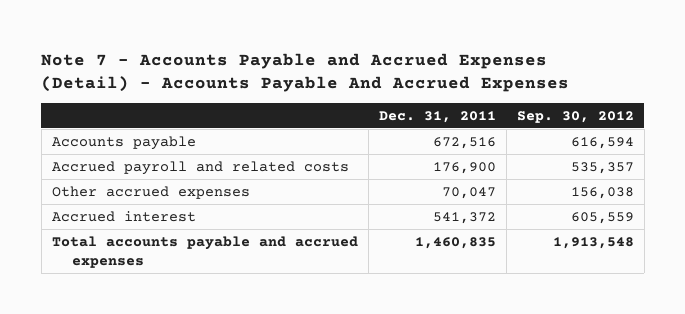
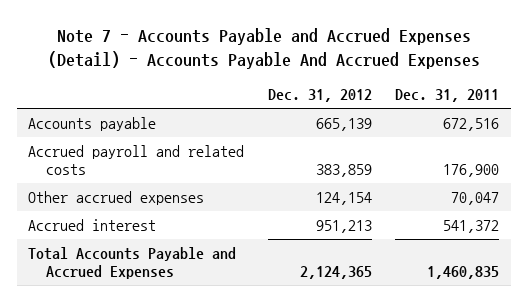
[516,110,634,123] Sep. 30, 2012 -> none
none -> [267,89,372,103] Dec. 31, 2012
[51,235,358,269] Total accounts payable and accrued expenses -> [28,246,237,279] Total Accounts Payable and Accrued Expenses

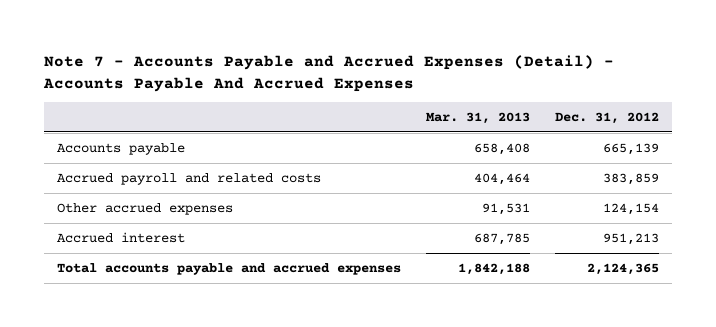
[395,89,500,103] Dec. 31, 2011 -> none
none -> [426,111,531,124] Mar. 31, 2013
[28,246,237,279] Total Accounts Payable and Accrued Expenses -> [56,262,401,275] Total accounts payable and accrued expenses

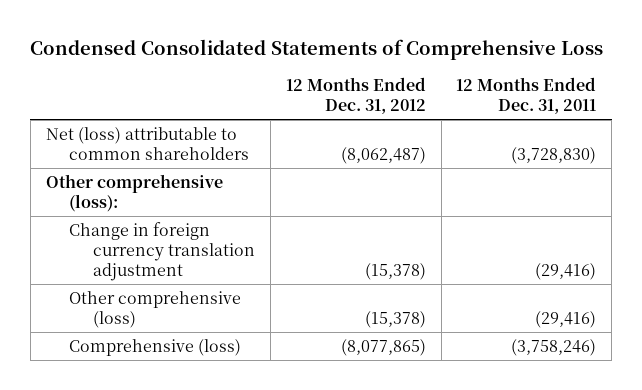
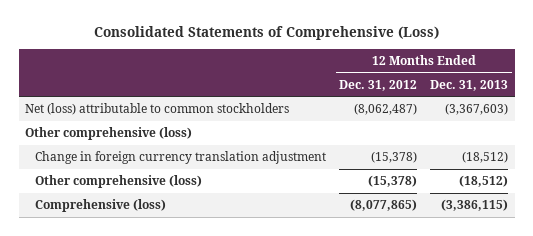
[30,39,604,61] Condensed Consolidated Statements of Comprehensive Loss -> [93,25,439,40] Consolidated Statements of Comprehensive (Loss)
[456,77,597,115] 12 Months Ended Dec. 31, 2011 -> none
none -> [430,79,509,91] Dec. 31, 2013
[45,126,250,160] Net (loss) attributable to common shareholders -> [25,103,290,116] Net (loss) attributable to common stockholders
[45,173,223,212] Other comprehensive (loss): -> [25,127,193,141] Other comprehensive (loss)

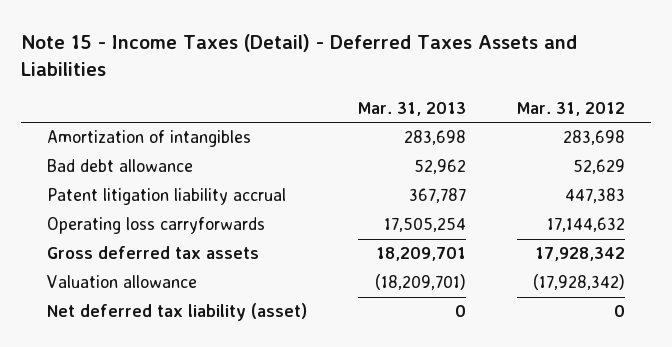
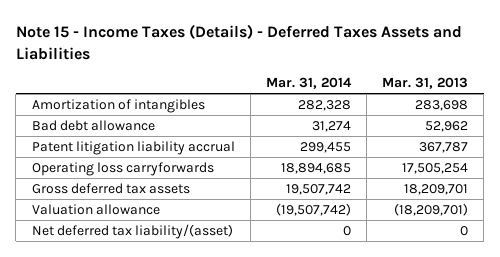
[21,33,578,76] Note 15 - Income Taxes (Detail) - Deferred Taxes Assets and Liabilities -> [15,24,462,60] Note 15 - Income Taxes (Details) - Deferred Taxes Assets and Liabilities
[517,101,626,116] Mar. 31, 2012 -> none
none -> [265,77,352,90] Mar. 31, 2014
[47,303,308,322] Net deferred tax liability (asset) -> [31,223,233,239] Net deferred tax liability/(asset)

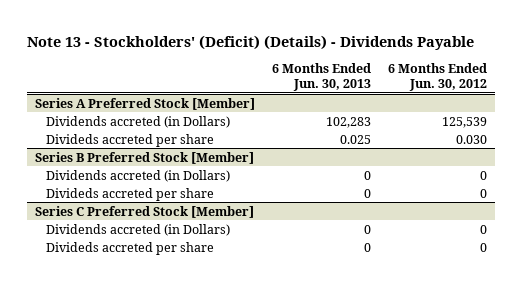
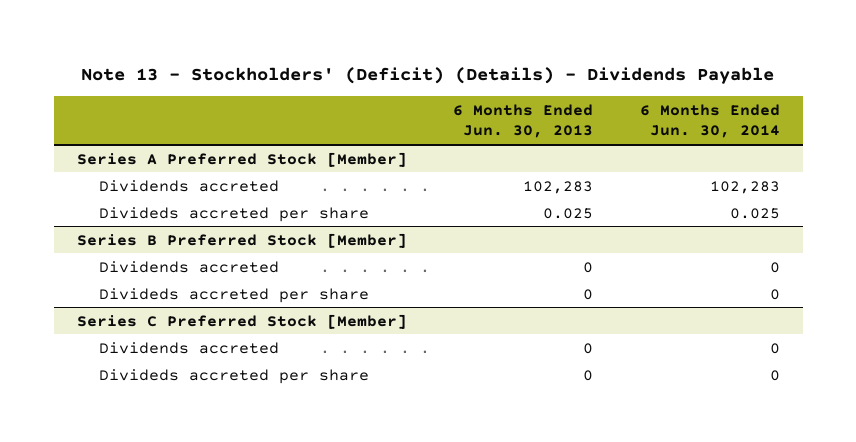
[387,63,487,92] 6 Months Ended Jun. 30, 2012 -> none
none -> [639,103,780,139] 6 Months Ended Jun. 30, 2014
[45,115,230,128] Dividends accreted (in Dollars) -> [99,179,280,192] Dividends accreted
[45,169,230,182] Dividends accreted (in Dollars) -> [99,260,280,273] Dividends accreted
[45,223,230,236] Dividends accreted (in Dollars) -> [99,341,280,354] Dividends accreted

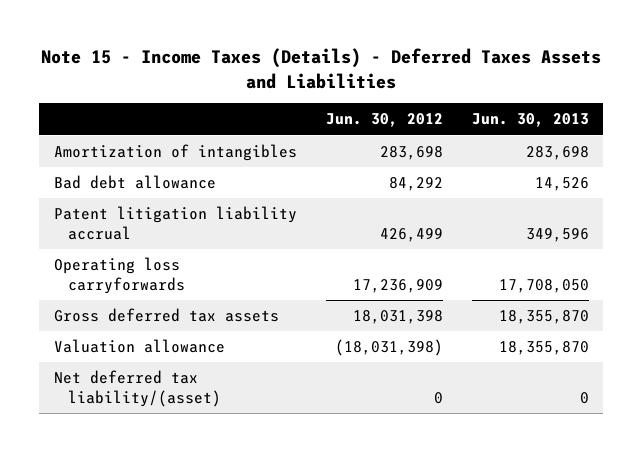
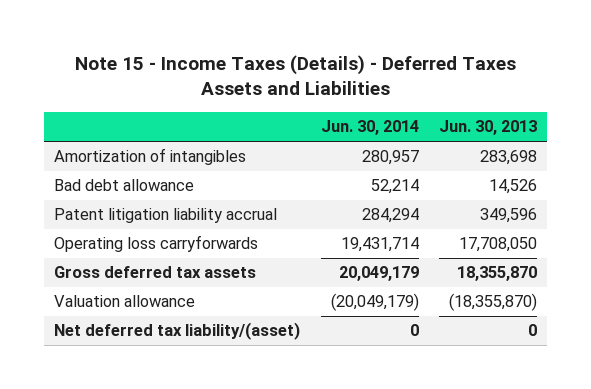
[325,113,443,128] Jun. 30, 2012 -> none
none -> [320,120,419,136] Jun. 30, 2014
[498,341,589,356] 18,355,870 -> [448,293,537,312] (18,355,870)

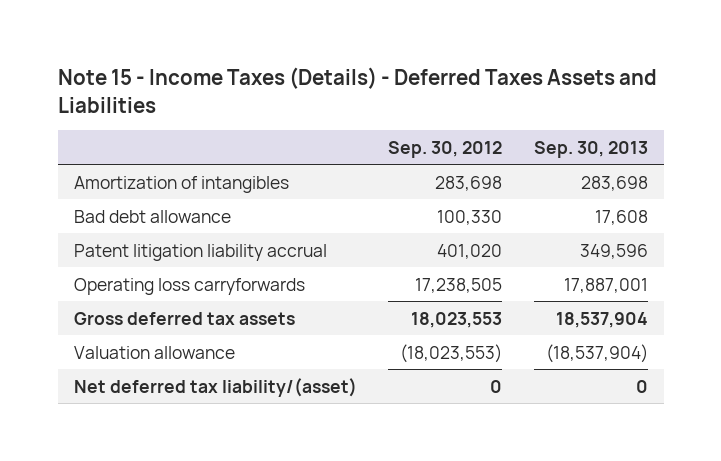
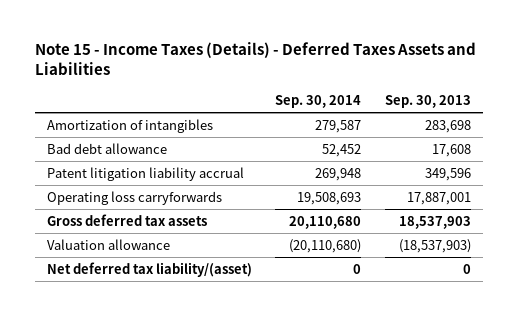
[388,140,503,158] Sep. 30, 2012 -> none
none -> [275,95,362,109] Sep. 30, 2014
[555,311,648,328] 18,537,904 -> [399,215,472,229] 18,537,903
[545,343,648,363] (18,537,904) -> [399,238,472,253] (18,537,903)

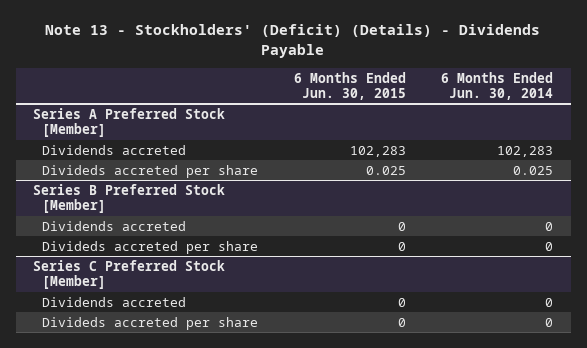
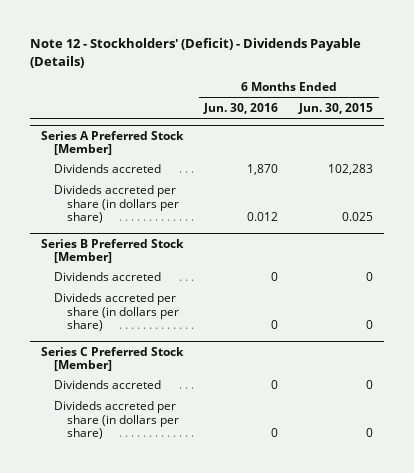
[45,24,541,59] Note 13 - Stockholders' (Deficit) (Details) - Dividends Payable -> [30,37,362,68] Note 12 - Stockholders' (Deficit) - Dividends Payable (Details)
[441,71,554,100] 6 Months Ended Jun. 30, 2014 -> none
none -> [203,103,279,115] Jun. 30, 2016
[42,164,259,178] Divideds accreted per share -> [53,185,179,223] Divideds accreted per share (in dollars per share)
[42,240,259,254] Divideds accreted per share -> [53,293,179,331] Divideds accreted per share (in dollars per share)
[42,316,259,330] Divideds accreted per share -> [53,401,179,439] Divideds accreted per share (in dollars per share)

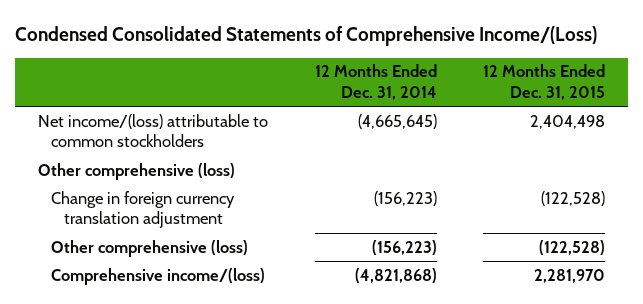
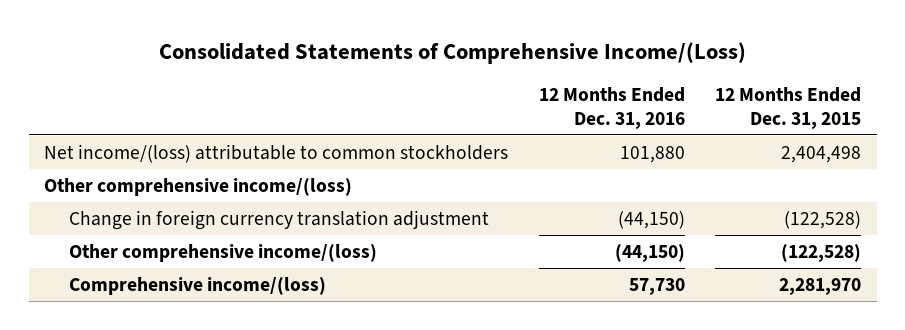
[15,25,598,46] Condensed Consolidated Statements of Comprehensive Income/(Loss) -> [158,41,746,64] Consolidated Statements of Comprehensive Income/(Loss)
[314,64,437,100] 12 Months Ended Dec. 31, 2014 -> none
none -> [538,86,685,129] 12 Months Ended Dec. 31, 2016
[38,162,236,180] Other comprehensive (loss) -> [43,177,352,196] Other comprehensive income/(loss)
[51,239,249,257] Other comprehensive (loss) -> [68,243,377,262] Other comprehensive income/(loss)

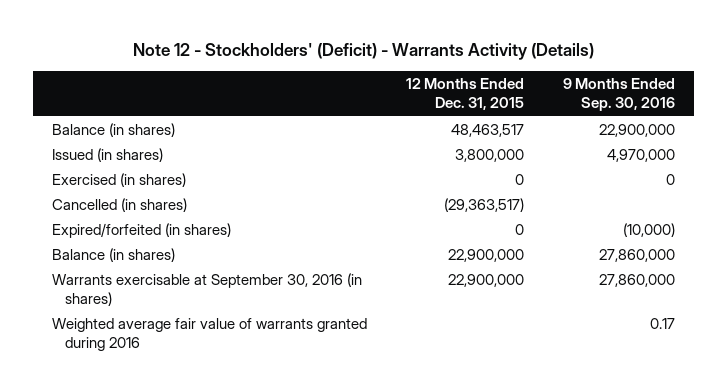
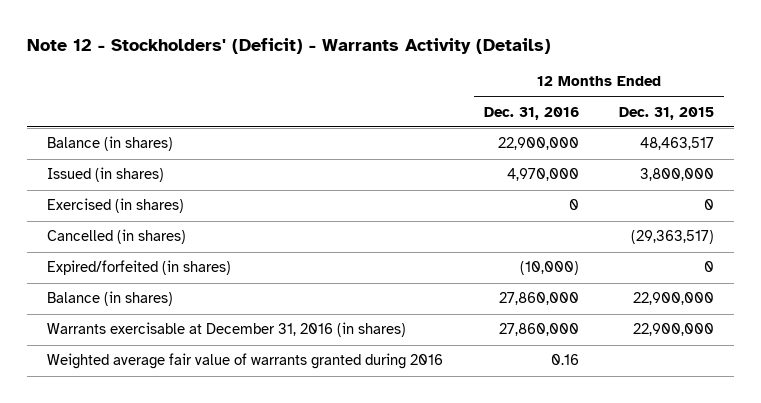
[562,78,675,112] 9 Months Ended Sep. 30, 2016 -> none
none -> [483,106,579,120] Dec. 31, 2016
[52,273,363,307] Warrants exercisable at September 30, 2016 (in shares) -> [47,322,407,338] Warrants exercisable at December 31, 2016 (in shares)

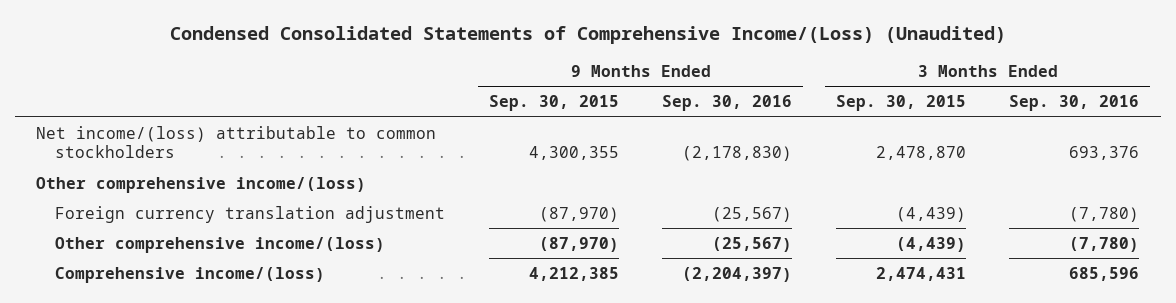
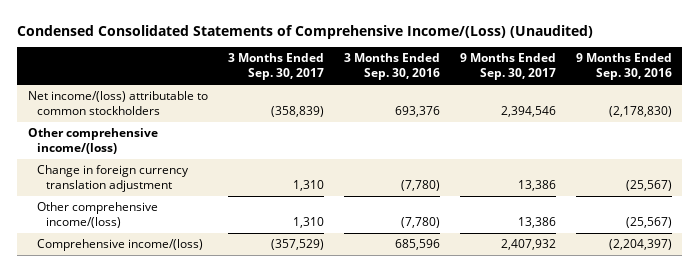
[488,95,619,112] Sep. 30, 2015 -> none
[835,95,966,112] Sep. 30, 2015 -> none
none -> [227,53,324,81] 3 Months Ended Sep. 30, 2017
none -> [459,53,556,81] 9 Months Ended Sep. 30, 2017
[55,205,446,223] Foreign currency translation adjustment -> [36,165,189,192] Change in foreign currency translation adjustment

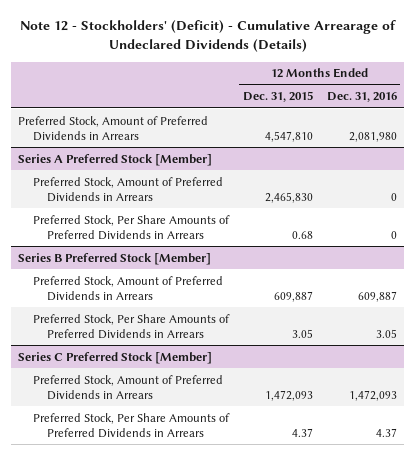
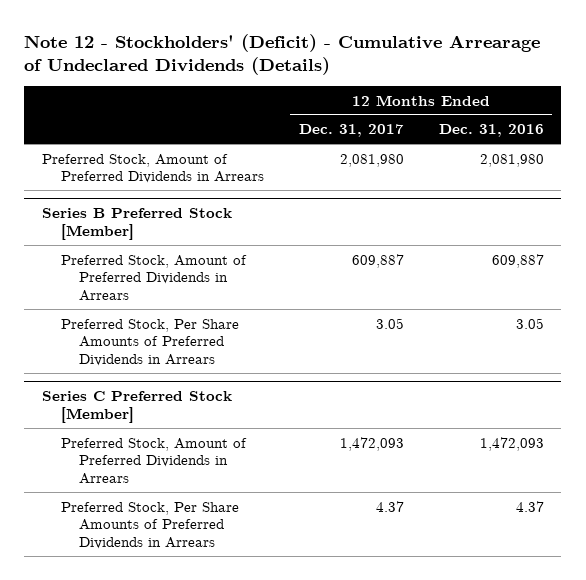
[242,91,313,103] Dec. 31, 2015 -> none
none -> [298,124,404,138] Dec. 31, 2017
[18,153,213,166] Series A Preferred Stock [Member] -> none
[32,176,223,202] Preferred Stock, Amount of Preferred Dividends in Arrears -> none
[32,214,230,240] Preferred Stock, Per Share Amounts of Preferred Dividends in Arrears -> none

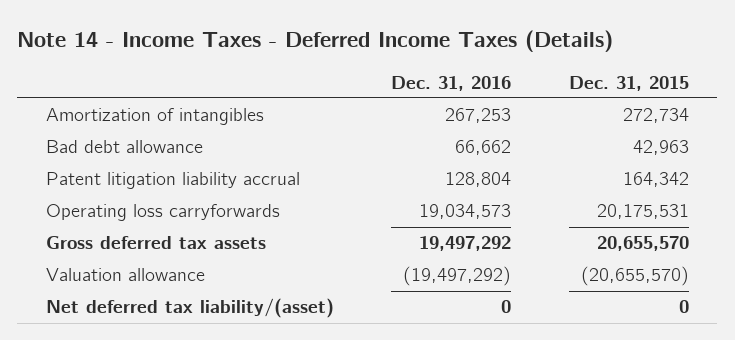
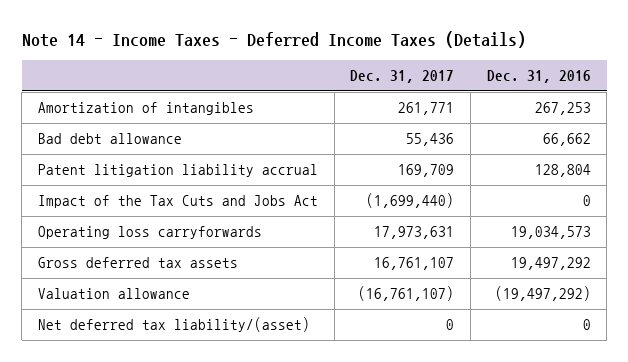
[568,75,689,91] Dec. 31, 2015 -> none
none -> [350,70,455,84] Dec. 31, 2017
none -> [37,195,318,209] Impact of the Tax Cuts and Jobs Act

